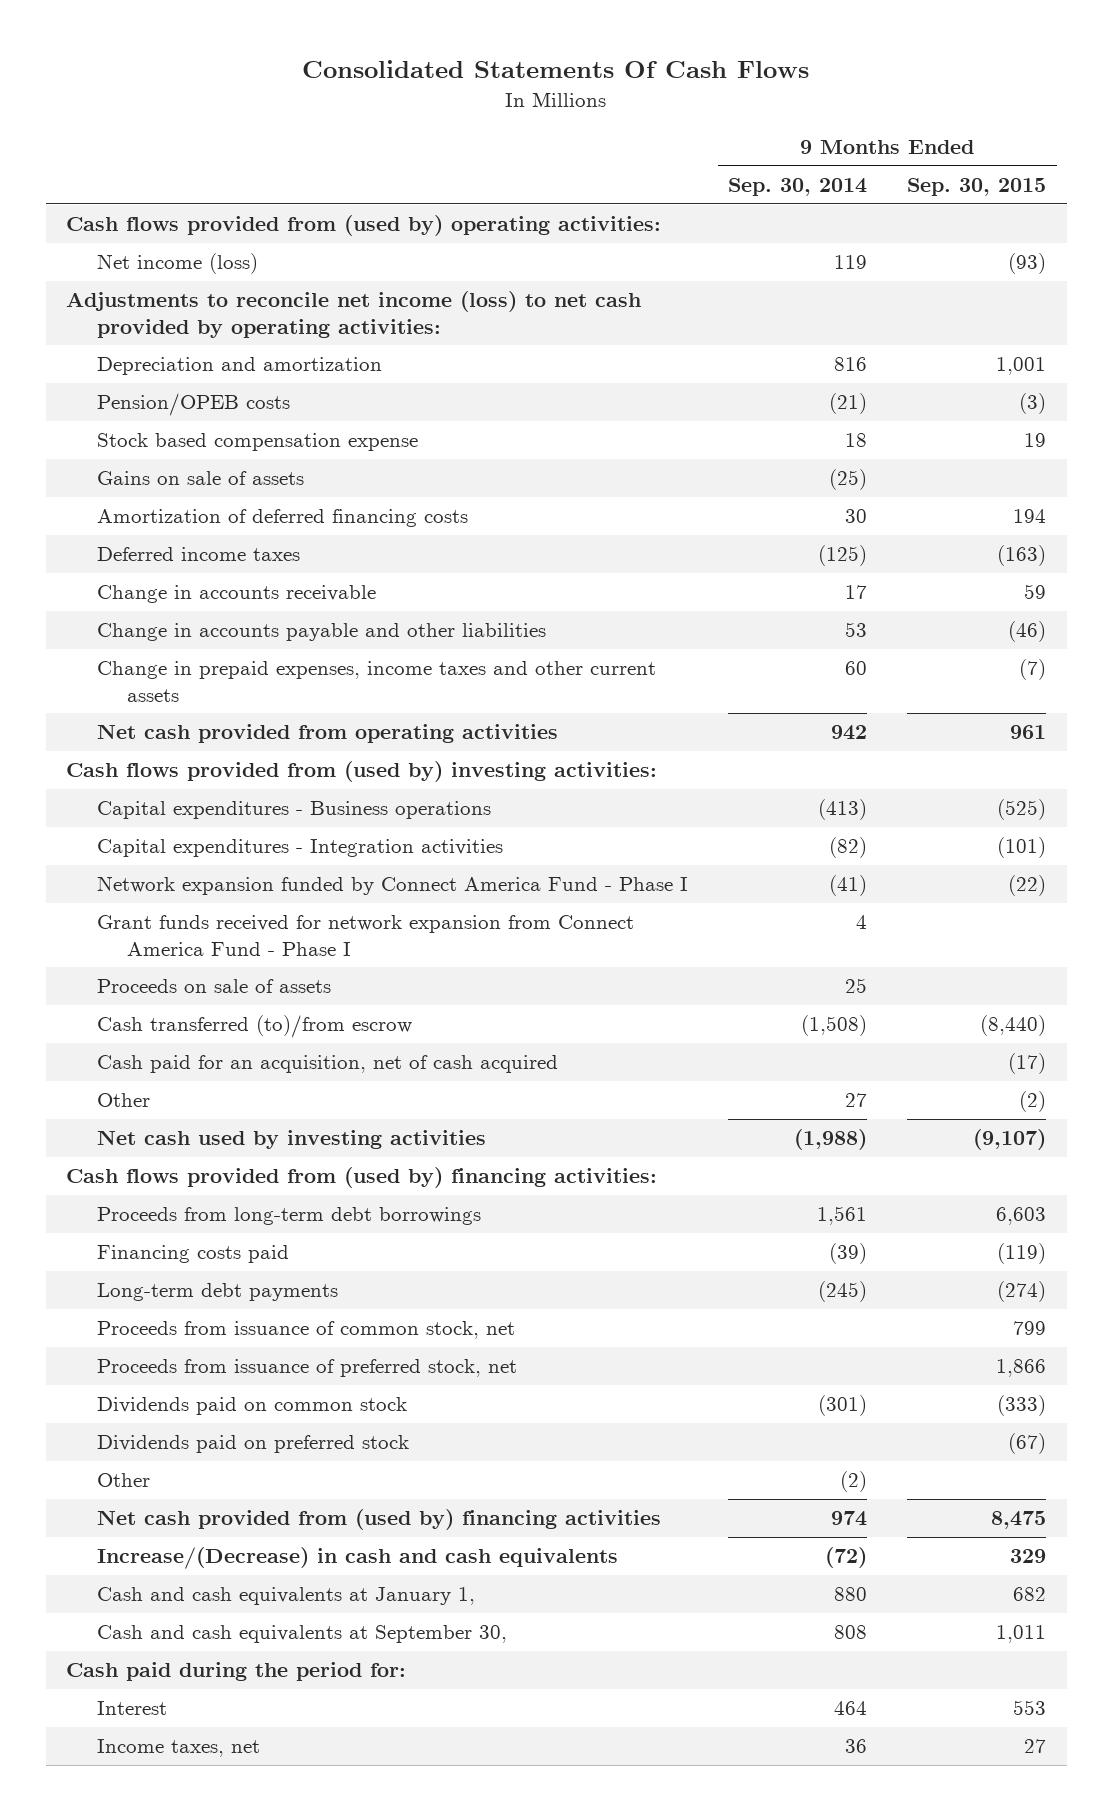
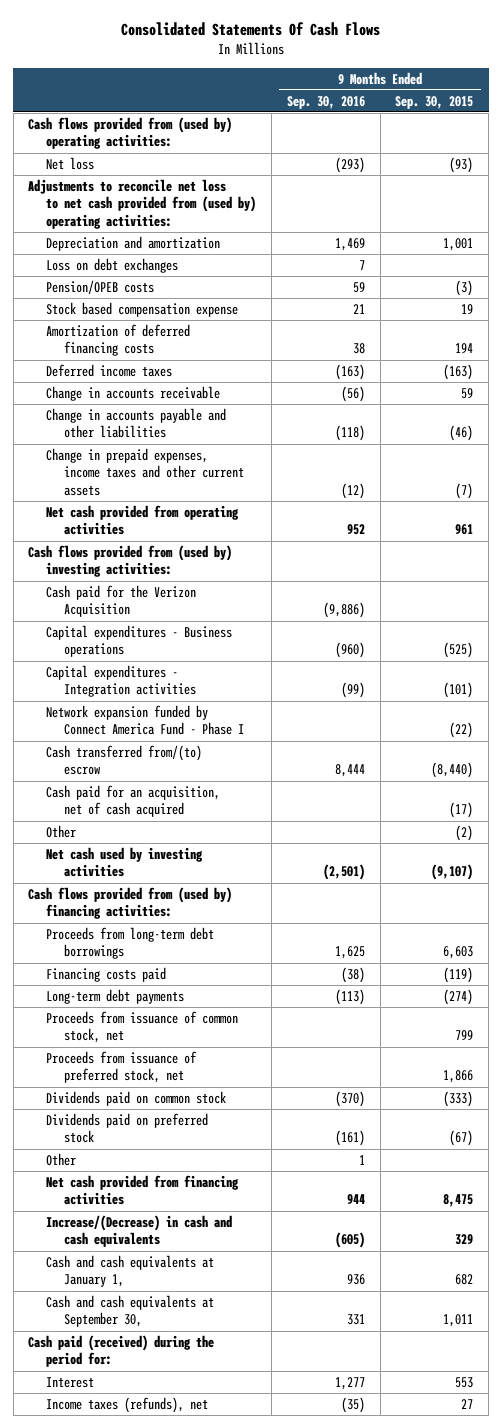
[727,178,867,197] Sep. 30, 2014 -> none
none -> [286,95,365,109] Sep. 30, 2016
[96,253,258,275] Net income (loss) -> [46,156,95,170] Net loss
[65,291,641,338] Adjustments to reconcile net income (loss) to net cash provided by operating activities: -> [28,178,257,230] Adjustments to reconcile net loss to net cash provided from (used by) operating activities:
none -> [46,257,179,273] Loss on debt exchanges
[96,471,304,486] Gains on sale of assets -> none
none -> [46,584,197,618] Cash paid for the Verizon Acquisition
[96,915,634,956] Grant funds received for network expansion from Connect America Fund - Phase I -> none
[96,979,331,994] Proceeds on sale of assets -> none
[96,1015,412,1039] Cash transferred (to)/from escrow -> [46,744,203,776] Cash transferred from/(to) escrow
[96,1509,661,1531] Net cash provided from (used by) financing activities -> [46,1174,240,1206] Net cash provided from financing activities
[65,1662,406,1682] Cash paid during the period for: -> [28,1334,215,1368] Cash paid (received) during the period for:
[96,1739,260,1758] Income taxes, net -> [46,1396,209,1413] Income taxes (refunds), net

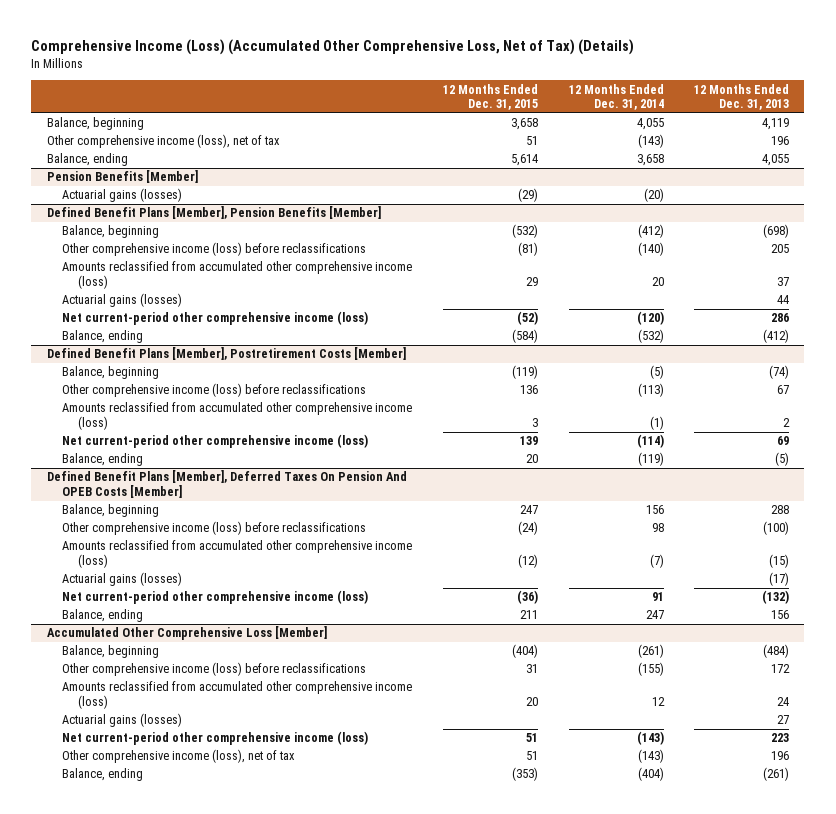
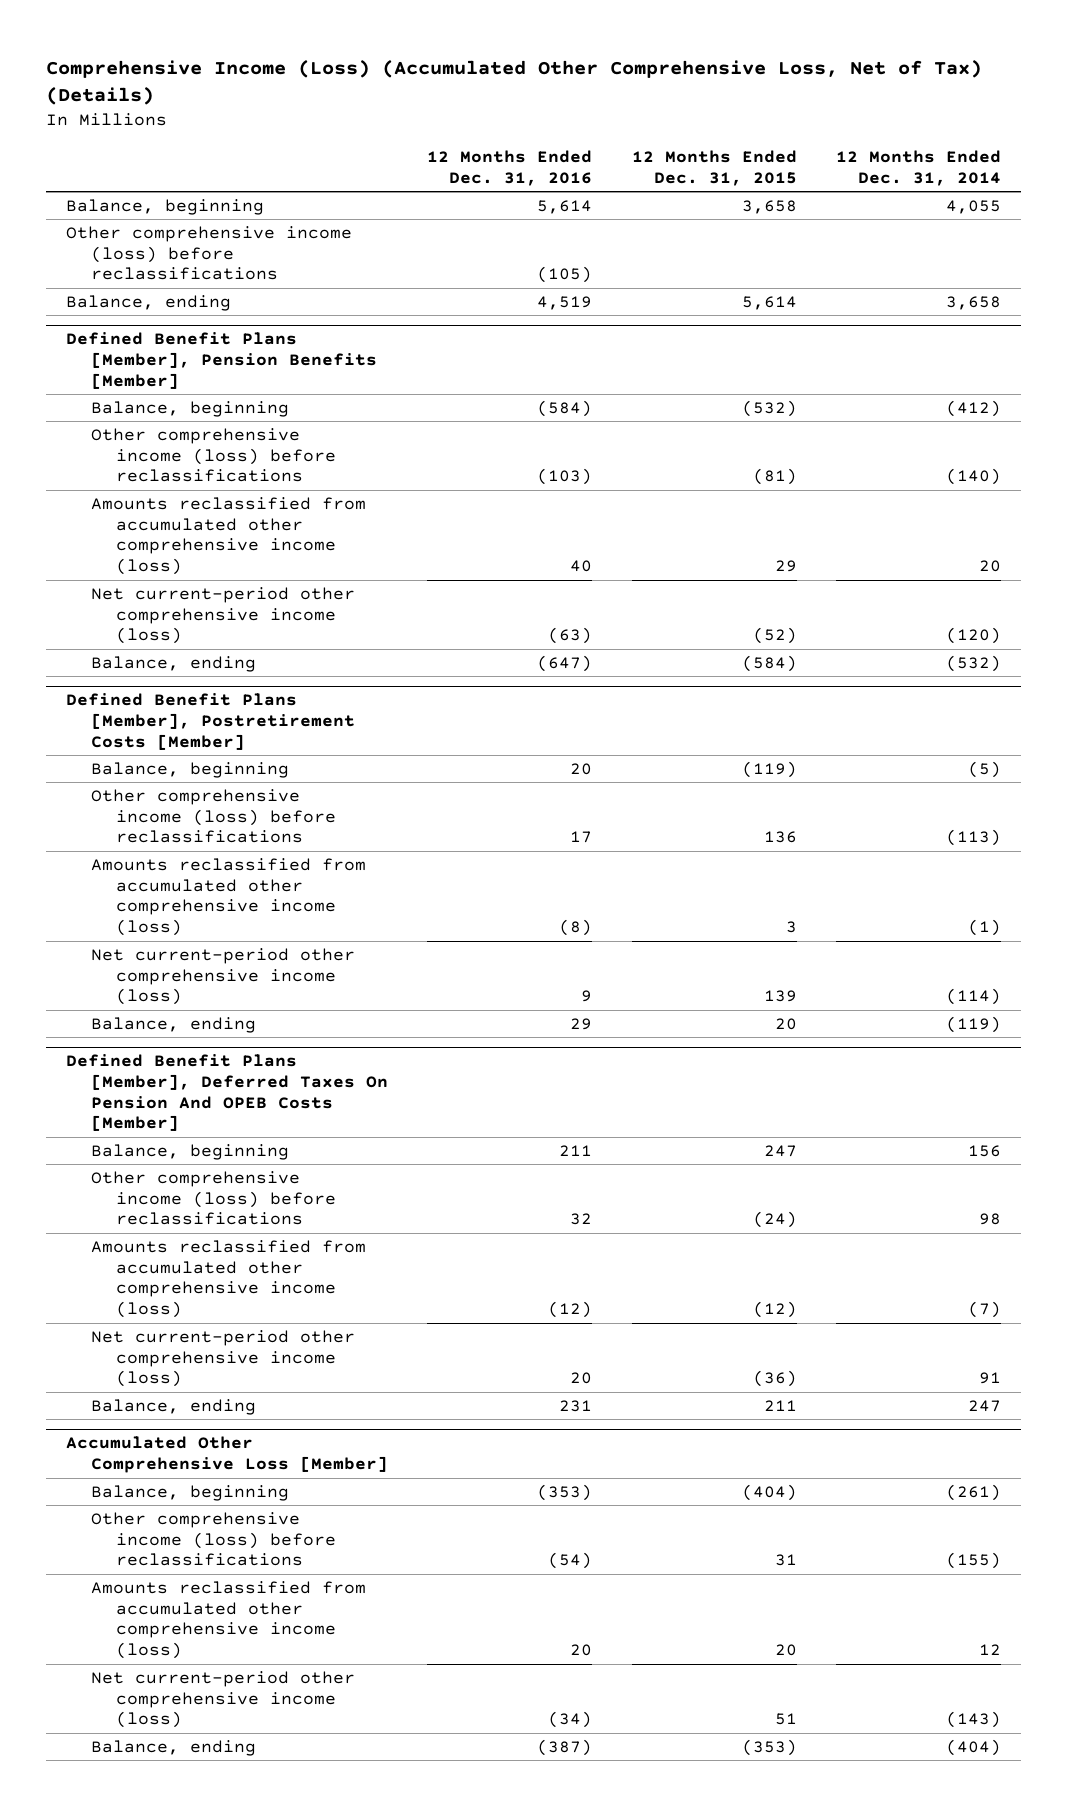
[694,83,790,111] 12 Months Ended Dec. 31, 2013 -> none
none -> [427,149,593,186] 12 Months Ended Dec. 31, 2016
[46,134,280,149] Other comprehensive income (loss), net of tax -> none
none -> [65,225,352,281] Other comprehensive income (loss) before reclassifications
[46,170,198,184] Pension Benefits [Member] -> none
[62,188,183,203] Actuarial gains (losses) -> none
[62,293,183,308] Actuarial gains (losses) -> none
[62,572,183,587] Actuarial gains (losses) -> none
[62,713,183,728] Actuarial gains (losses) -> none
[62,749,296,764] Other comprehensive income (loss), net of tax -> none

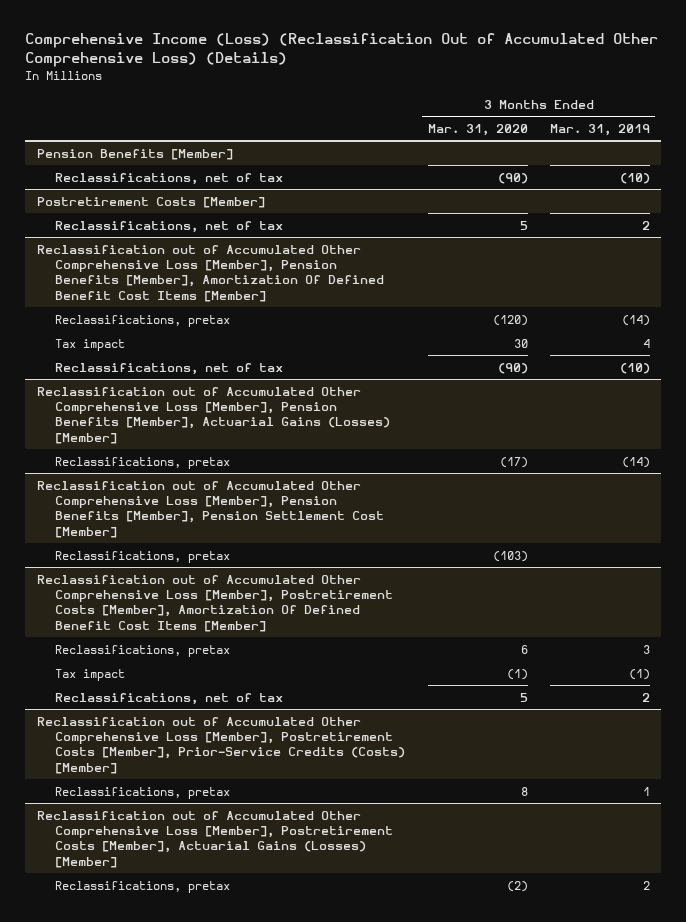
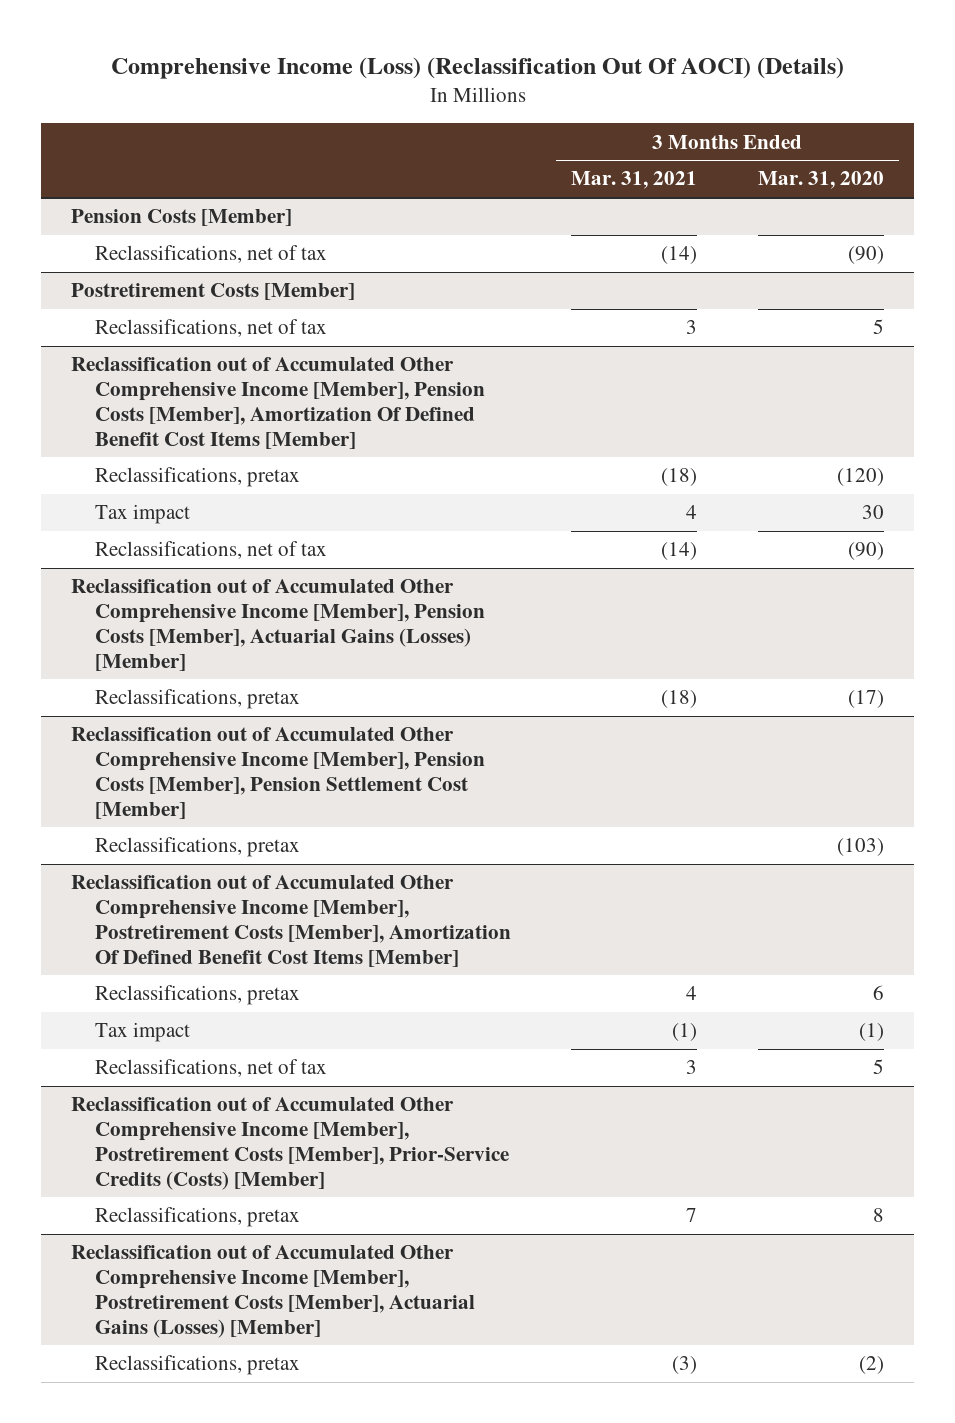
[25,33,659,68] Comprehensive Income (Loss) (Reclassification Out of Accumulated Other Comprehensive Loss) (Details) -> [110,56,844,79] Comprehensive Income (Loss) (Reclassification Out Of AOCI) (Details)
[549,123,650,136] Mar. 31, 2019 -> none
none -> [571,171,698,190] Mar. 31, 2021
[36,148,233,160] Pension Benefits [Member] -> [71,209,293,227] Pension Costs [Member]
[36,244,385,302] Reclassification out of Accumulated Other Comprehensive Loss [Member], Pension Benefits [Member], Amortization Of Defined Benefit Cost Items [Member] -> [71,357,485,449] Reclassification out of Accumulated Other Comprehensive Income [Member], Pension Costs [Member], Amortization Of Defined Benefit Cost Items [Member]
[36,386,391,444] Reclassification out of Accumulated Other Comprehensive Loss [Member], Pension Benefits [Member], Actuarial Gains (Losses) [Member] -> [71,579,485,671] Reclassification out of Accumulated Other Comprehensive Income [Member], Pension Costs [Member], Actuarial Gains (Losses) [Member]
[36,480,385,538] Reclassification out of Accumulated Other Comprehensive Loss [Member], Pension Benefits [Member], Pension Settlement Cost [Member] -> [71,727,485,819] Reclassification out of Accumulated Other Comprehensive Income [Member], Pension Costs [Member], Pension Settlement Cost [Member]
[36,574,394,632] Reclassification out of Accumulated Other Comprehensive Loss [Member], Postretirement Costs [Member], Amortization Of Defined Benefit Cost Items [Member] -> [71,875,511,967] Reclassification out of Accumulated Other Comprehensive Income [Member], Postretirement Costs [Member], Amortization Of Defined Benefit Cost Items [Member]
[36,716,406,774] Reclassification out of Accumulated Other Comprehensive Loss [Member], Postretirement Costs [Member], Prior-Service Credits (Costs) [Member] -> [71,1097,509,1190] Reclassification out of Accumulated Other Comprehensive Income [Member], Postretirement Costs [Member], Prior-Service Credits (Costs) [Member]
[36,810,394,868] Reclassification out of Accumulated Other Comprehensive Loss [Member], Postretirement Costs [Member], Actuarial Gains (Losses) [Member] -> [71,1245,475,1338] Reclassification out of Accumulated Other Comprehensive Income [Member], Postretirement Costs [Member], Actuarial Gains (Losses) [Member]

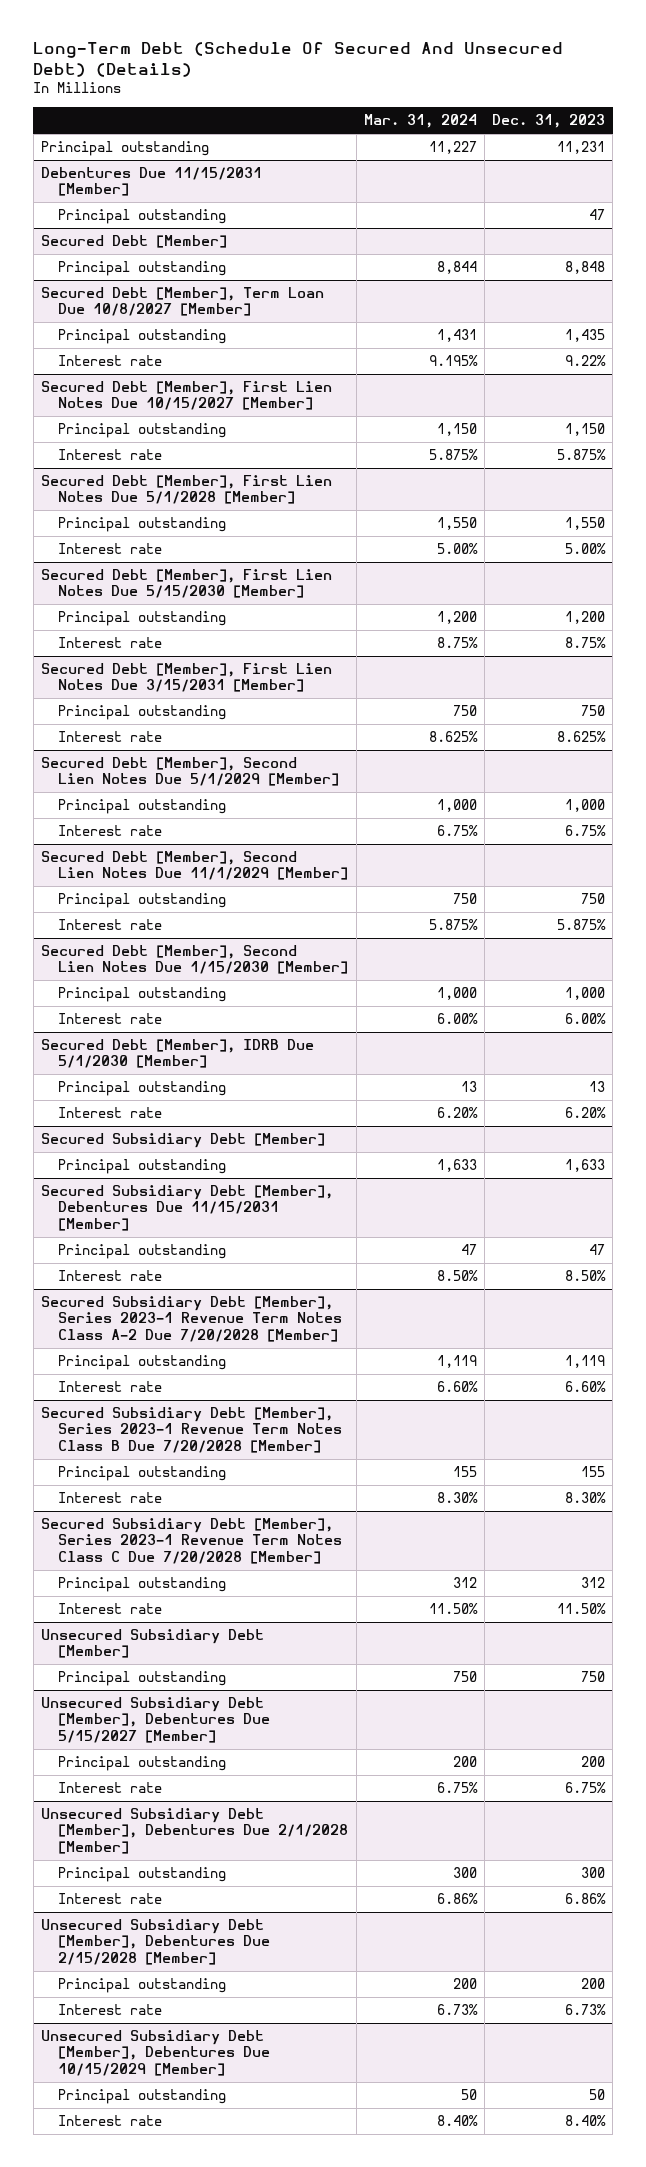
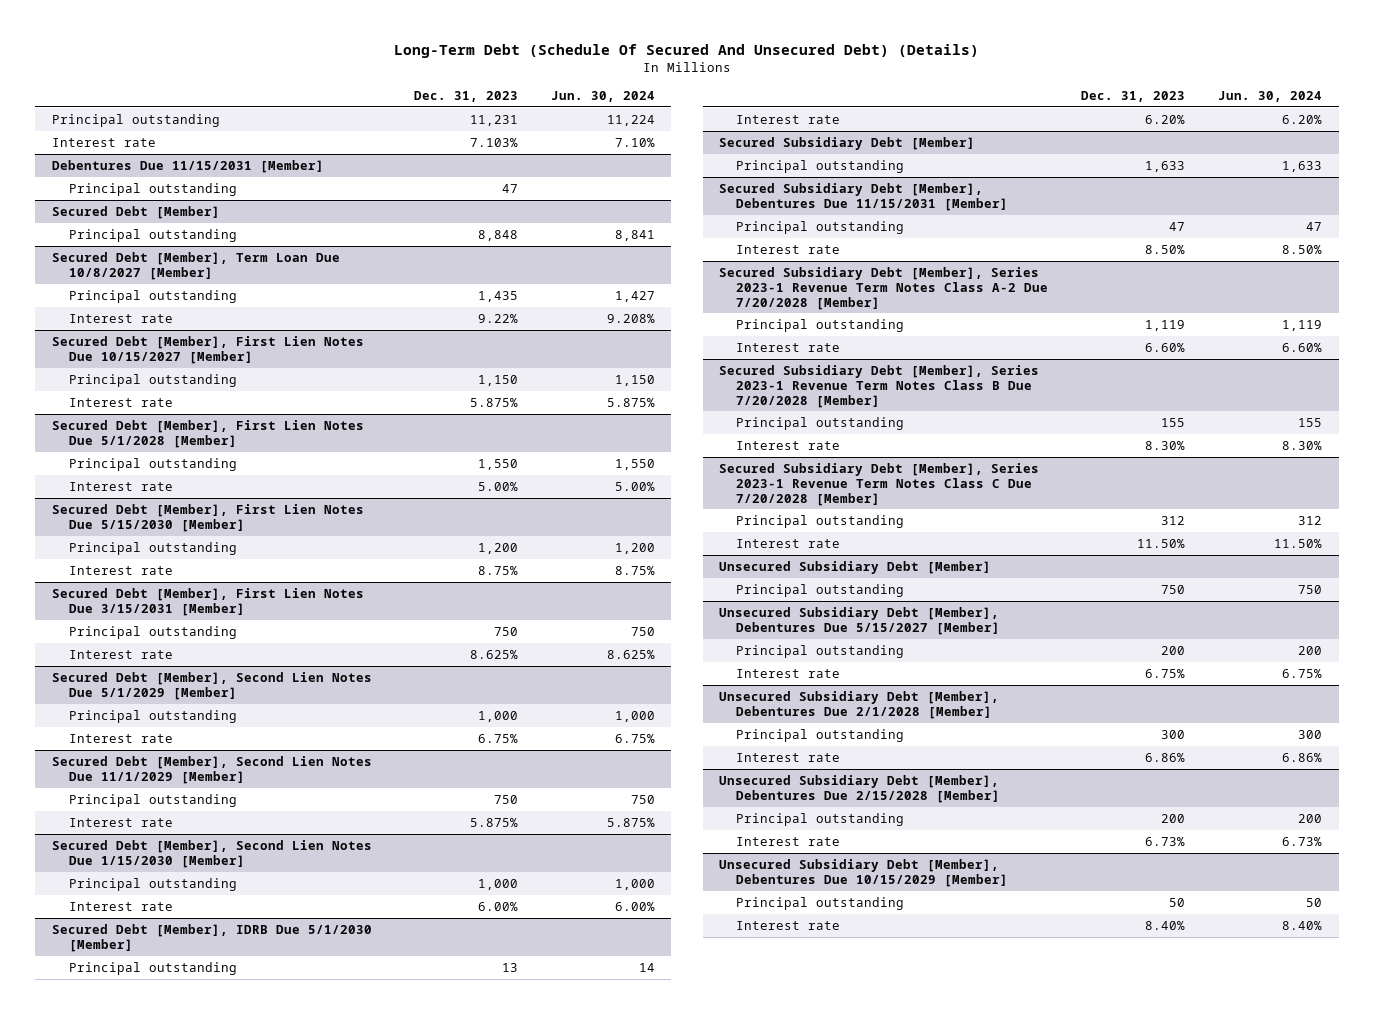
[363,114,477,129] Mar. 31, 2024 -> none
none -> [550,90,655,102] Jun. 30, 2024
none -> [51,137,156,147] Interest rate

